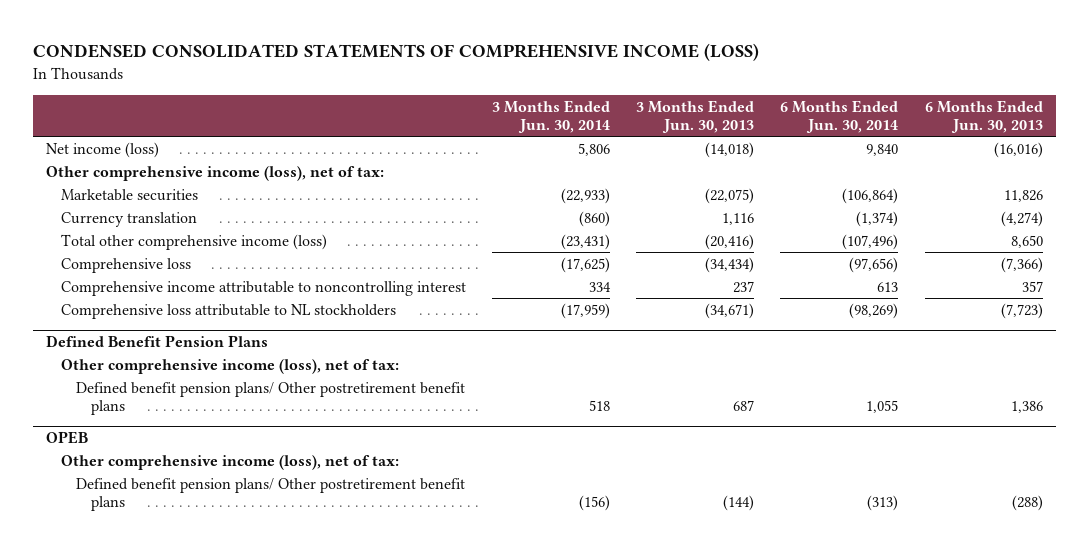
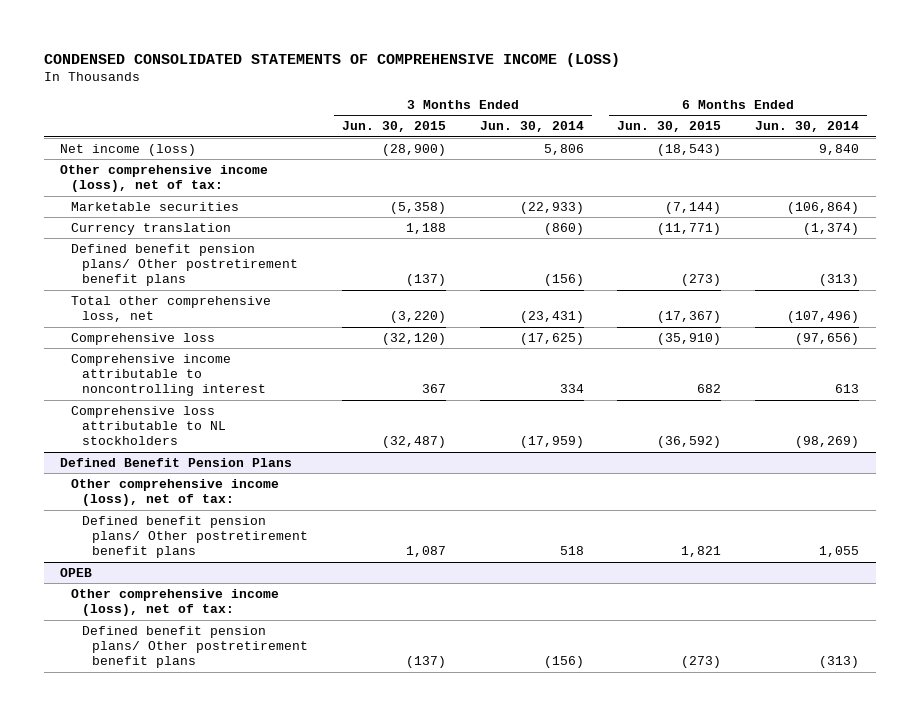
[636,99,755,134] 3 Months Ended Jun. 30, 2013 -> none
[924,99,1043,134] 6 Months Ended Jun. 30, 2013 -> none
none -> [342,121,447,133] Jun. 30, 2015
none -> [617,121,722,133] Jun. 30, 2015
none -> [71,244,298,287] Defined benefit pension plans/ Other postretirement benefit plans
[60,233,327,250] Total other comprehensive income (loss) -> [71,296,272,323] Total other comprehensive loss, net

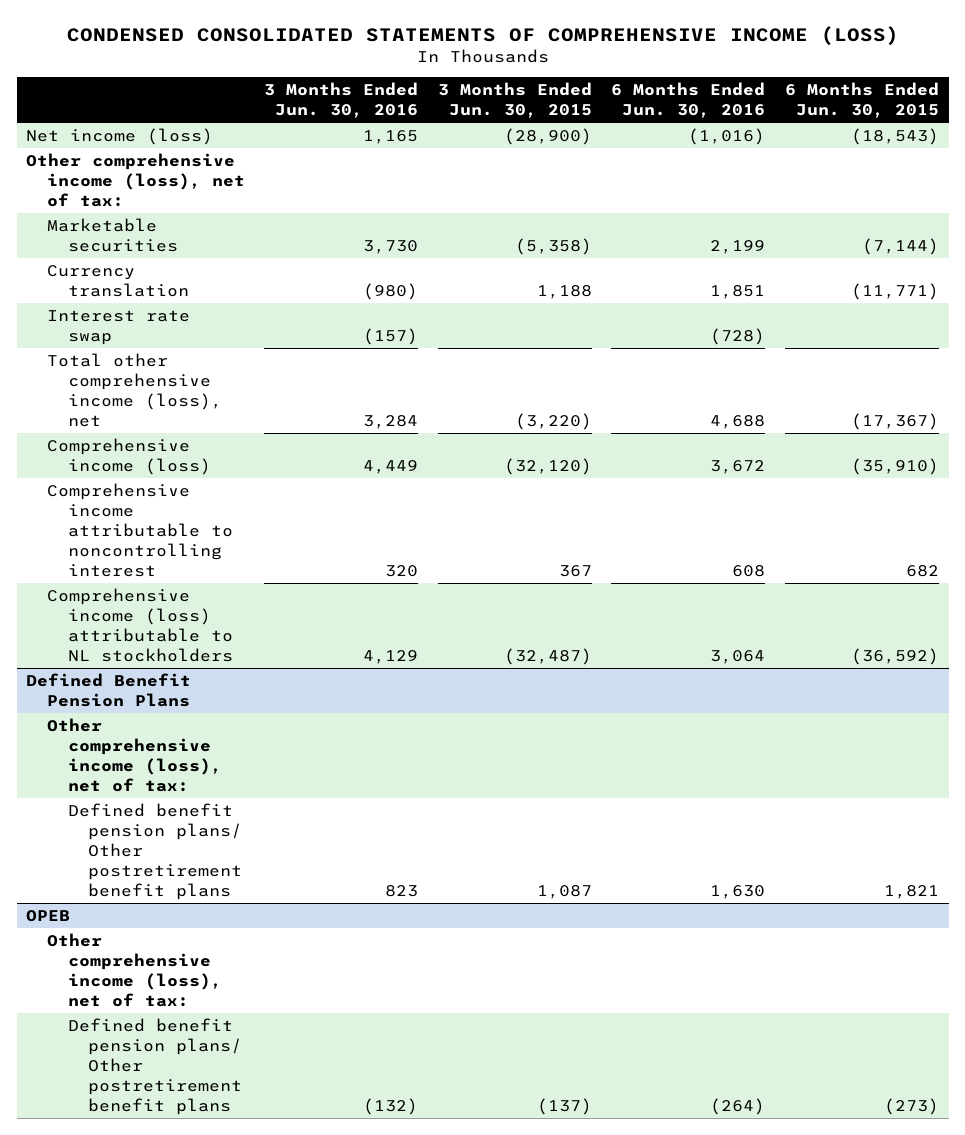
[479,121,584,133] Jun. 30, 2014 -> none
[754,121,859,133] Jun. 30, 2014 -> none
none -> [264,82,419,119] 3 Months Ended Jun. 30, 2016
none -> [611,82,766,119] 6 Months Ended Jun. 30, 2016
[71,244,298,287] Defined benefit pension plans/ Other postretirement benefit plans -> none
none -> [47,309,191,345] Interest rate swap
[71,296,272,323] Total other comprehensive loss, net -> [47,352,222,427] Total other comprehensive income (loss), net
[71,333,216,346] Comprehensive loss -> [47,437,211,475] Comprehensive income (loss)
[71,406,226,446] Comprehensive loss attributable to NL stockholders -> [47,587,233,662] Comprehensive income (loss) attributable to NL stockholders

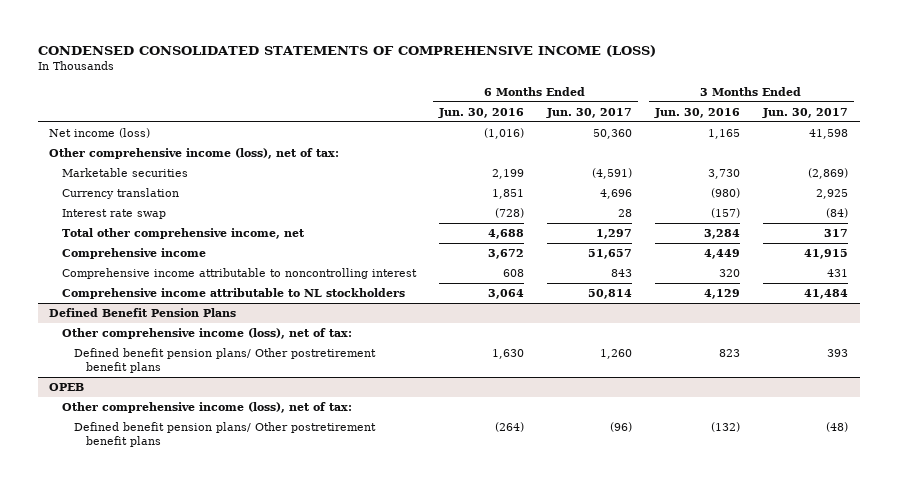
[437,82,592,119] 3 Months Ended Jun. 30, 2015 -> none
[784,82,939,119] 6 Months Ended Jun. 30, 2015 -> none
none -> [545,107,632,118] Jun. 30, 2017
none -> [762,107,849,118] Jun. 30, 2017
[47,352,222,427] Total other comprehensive income (loss), net -> [61,228,305,240] Total other comprehensive income, net
[47,437,211,475] Comprehensive income (loss) -> [61,248,206,260] Comprehensive income
[47,587,233,662] Comprehensive income (loss) attributable to NL stockholders -> [61,288,405,300] Comprehensive income attributable to NL stockholders

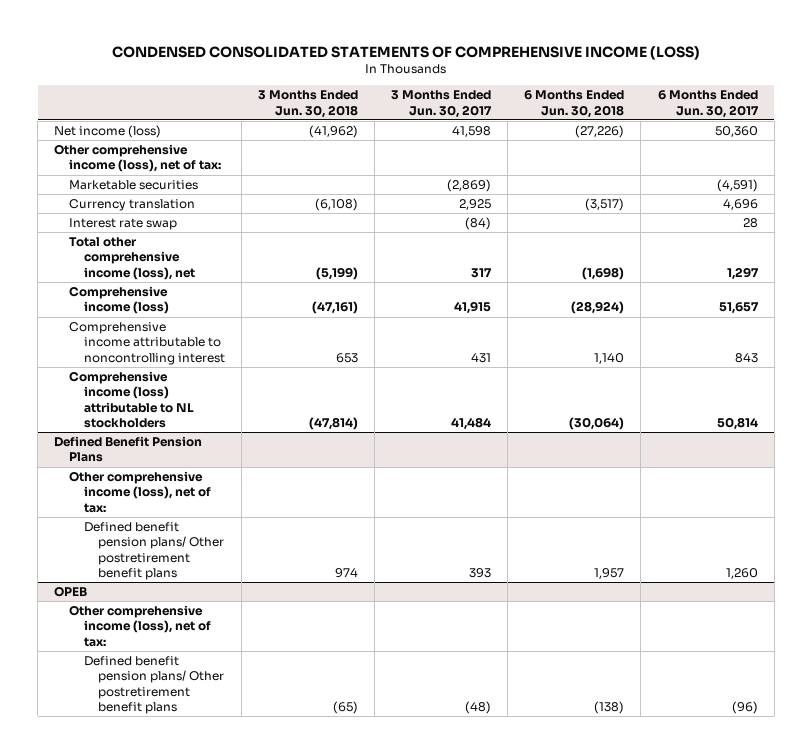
[437,107,524,118] Jun. 30, 2016 -> none
[653,107,740,118] Jun. 30, 2016 -> none
none -> [257,90,358,118] 3 Months Ended Jun. 30, 2018
none -> [524,90,625,118] 6 Months Ended Jun. 30, 2018
[61,228,305,240] Total other comprehensive income, net -> [68,237,195,280] Total other comprehensive income (loss), net
[61,248,206,260] Comprehensive income -> [68,286,169,315] Comprehensive income (loss)
[61,288,405,300] Comprehensive income attributable to NL stockholders -> [68,371,194,429] Comprehensive income (loss) attributable to NL stockholders

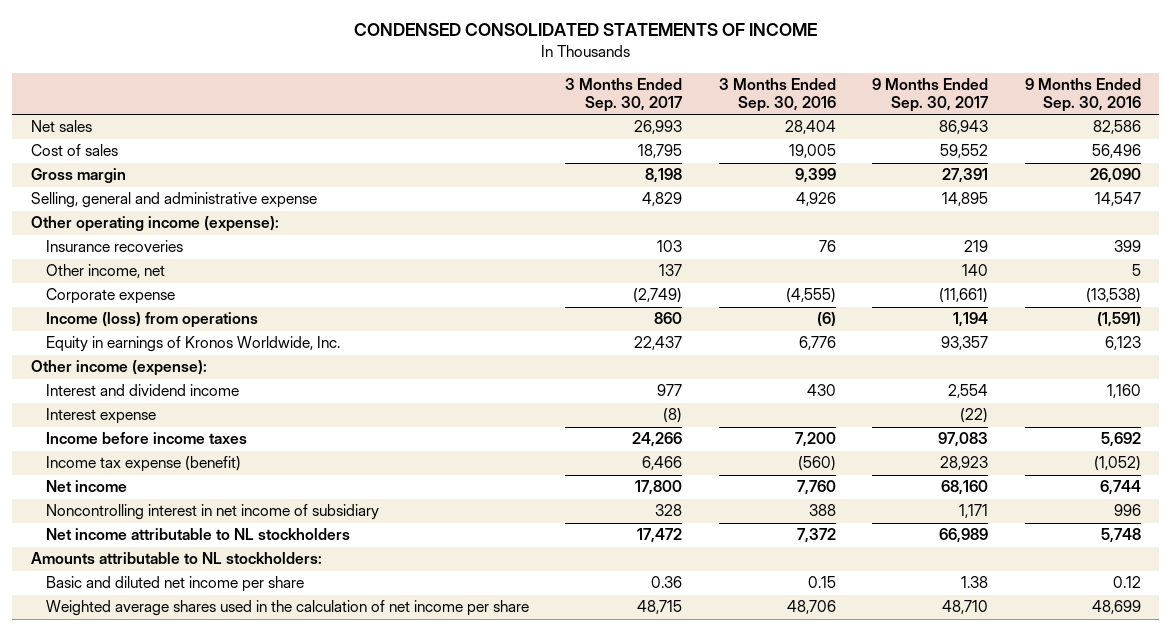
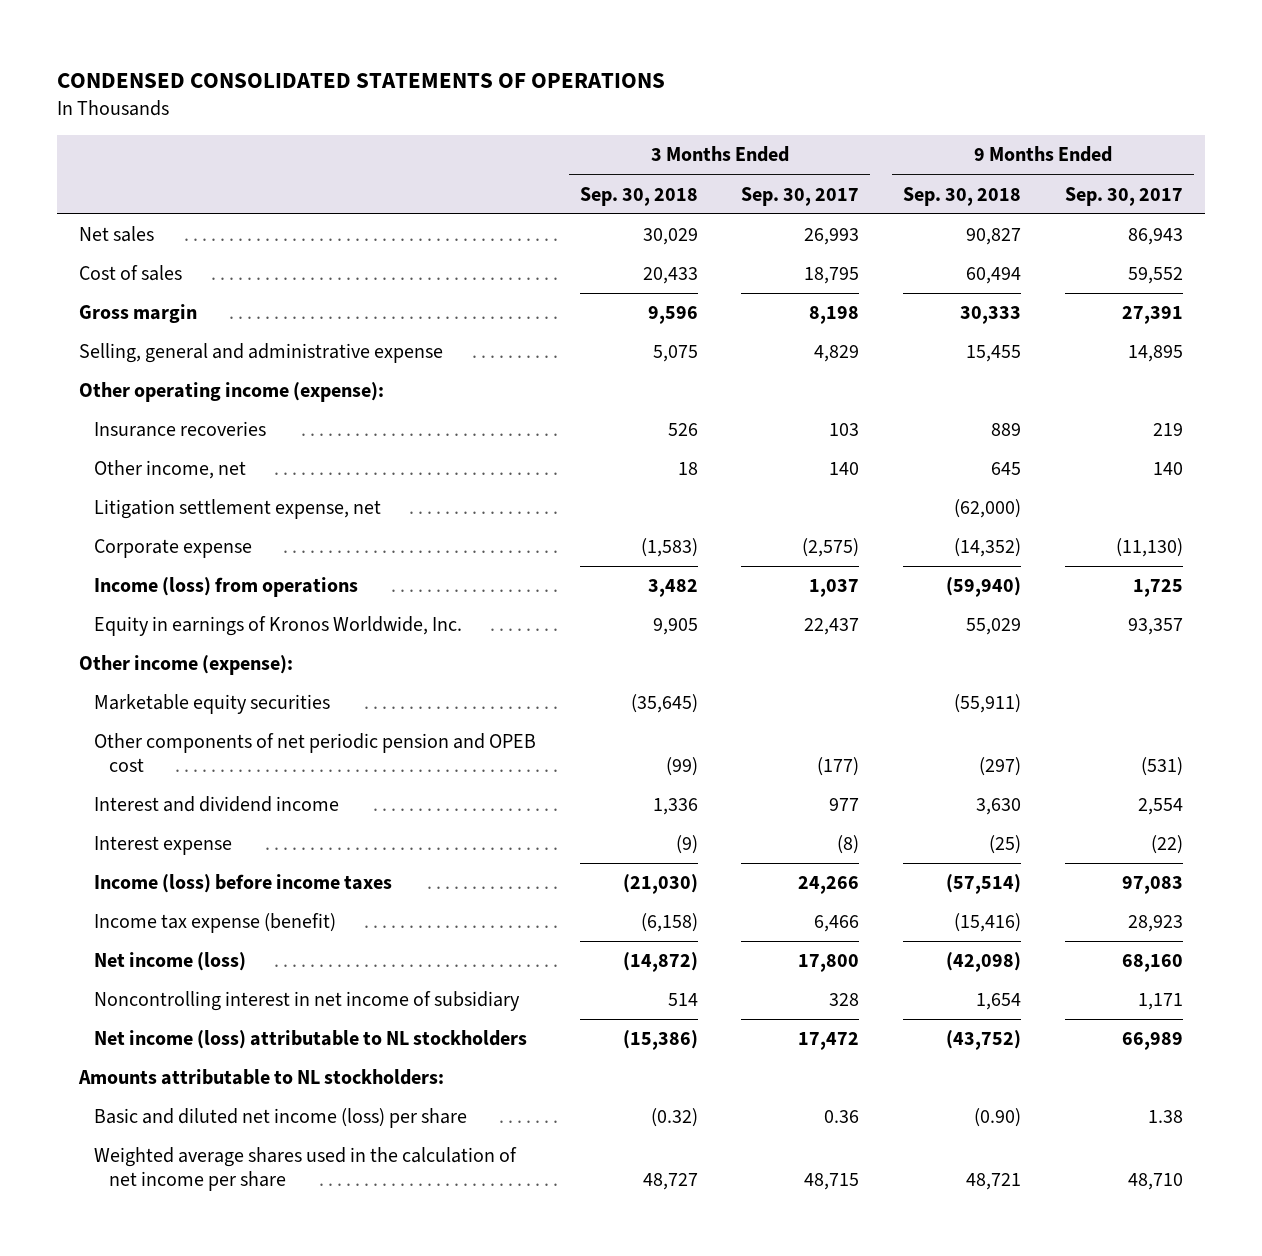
[353,23,817,37] CONDENSED CONSOLIDATED STATEMENTS OF INCOME -> [57,73,666,89] CONDENSED CONSOLIDATED STATEMENTS OF OPERATIONS
[718,78,836,113] 3 Months Ended Sep. 30, 2016 -> none
[1024,78,1141,113] 9 Months Ended Sep. 30, 2016 -> none
none -> [579,186,698,206] Sep. 30, 2018
none -> [903,186,1022,206] Sep. 30, 2018
[659,264,683,277] 137 -> [829,462,860,476] 140
none -> [94,499,382,520] Litigation settlement expense, net
[633,288,683,304] (2,749) -> [802,538,860,558] (2,575)
[939,288,989,304] (11,661) -> [1115,538,1183,558] (11,130)
[654,312,683,325] 860 -> [809,579,860,598] 1,037
[953,312,989,328] 1,194 -> [1132,579,1183,598] 1,725
none -> [94,694,331,715] Marketable equity securities
none -> [94,733,537,773] Other components of net periodic pension and OPEB cost
[45,432,247,445] Income before income taxes -> [94,874,393,894] Income (loss) before income taxes
[45,480,127,493] Net income -> [94,952,247,972] Net income (loss)
[45,528,350,541] Net income attributable to NL stockholders -> [94,1030,528,1050] Net income (loss) attributable to NL stockholders
[45,576,304,593] Basic and diluted net income per share -> [94,1108,468,1129] Basic and diluted net income (loss) per share

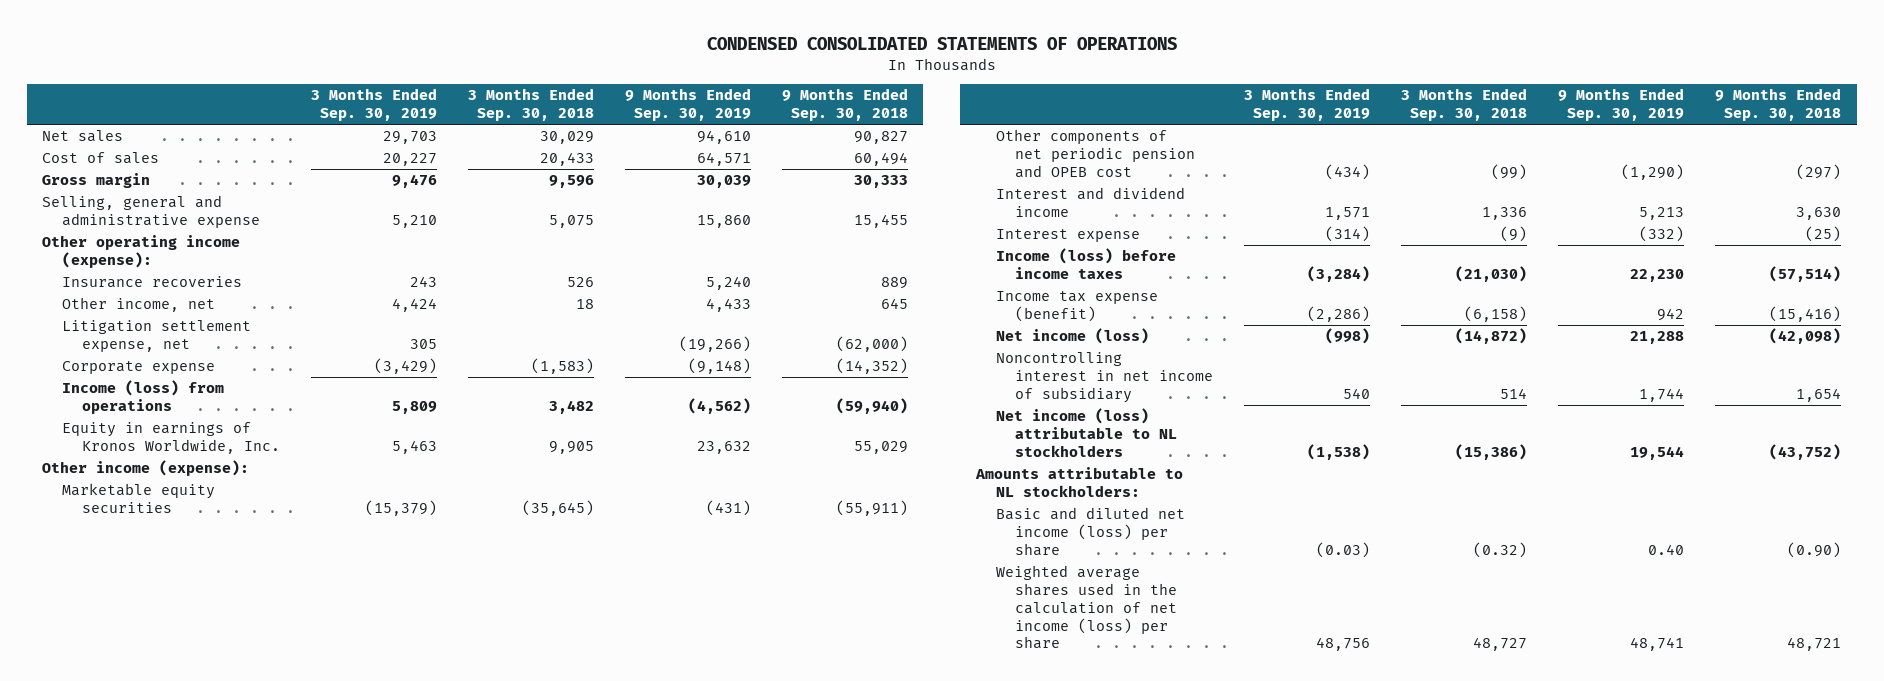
[741,186,860,206] Sep. 30, 2017 -> none
[1064,186,1183,206] Sep. 30, 2017 -> none
none -> [310,88,437,122] 3 Months Ended Sep. 30, 2019
none -> [624,88,751,122] 9 Months Ended Sep. 30, 2019
[94,1147,518,1192] Weighted average shares used in the calculation of net income per share -> [995,565,1178,650] Weighted average shares used in the calculation of net income (loss) per share

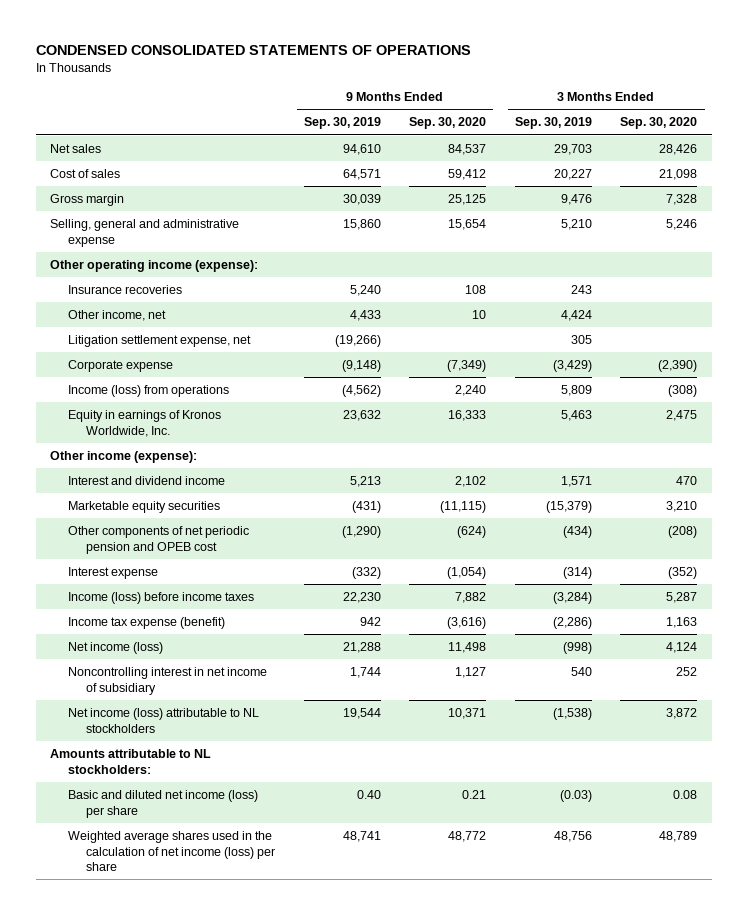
[467,88,594,122] 3 Months Ended Sep. 30, 2018 -> none
[781,88,908,122] 9 Months Ended Sep. 30, 2018 -> none
none -> [409,117,487,130] Sep. 30, 2020
none -> [620,117,698,130] Sep. 30, 2020
[995,187,1185,217] Interest and dividend income -> [68,475,226,485] Interest and dividend income

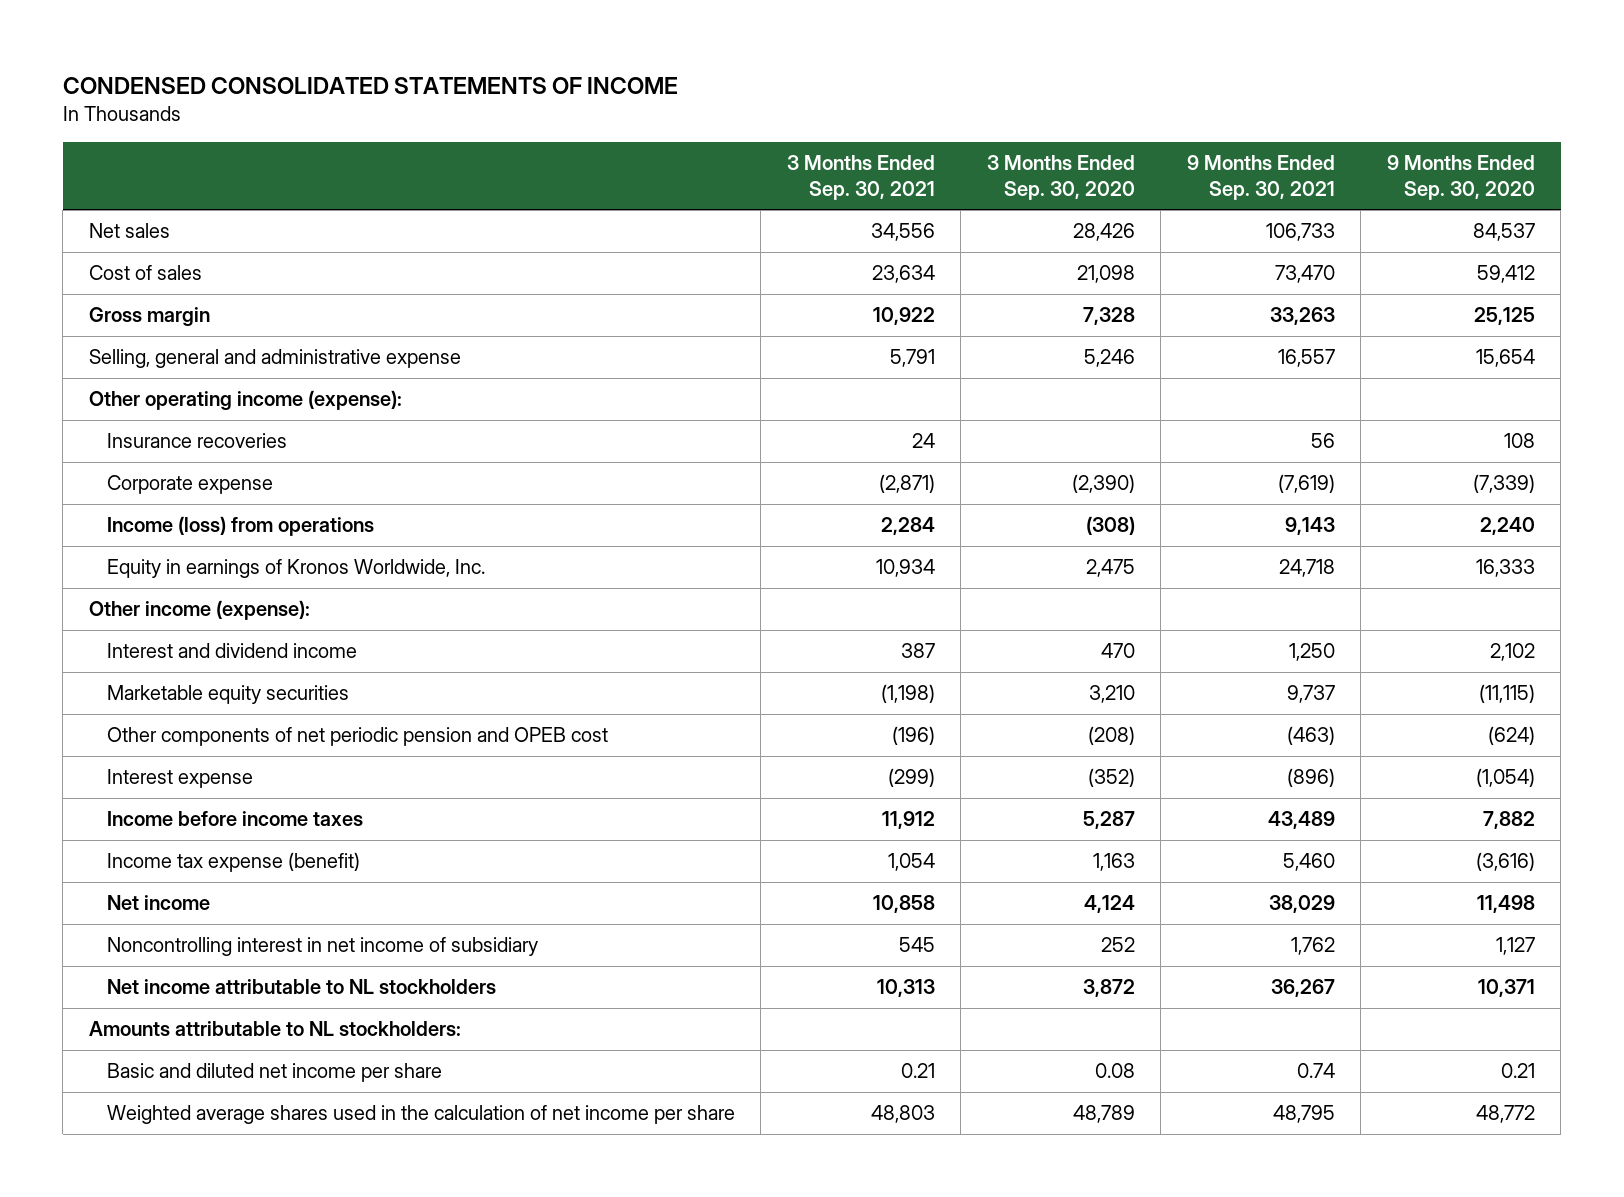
[35,44,471,55] CONDENSED CONSOLIDATED STATEMENTS OF OPERATIONS -> [62,77,678,95] CONDENSED CONSOLIDATED STATEMENTS OF INCOME
[303,117,381,130] Sep. 30, 2019 -> none
[514,117,592,130] Sep. 30, 2019 -> none
none -> [786,154,935,200] 3 Months Ended Sep. 30, 2021
none -> [1186,154,1335,200] 9 Months Ended Sep. 30, 2021
[68,309,167,321] Other income, net -> none
[68,334,252,347] Litigation settlement expense, net -> none
[447,359,487,372] (7,349) -> [1472,474,1535,494] (7,339)
[68,591,255,604] Income (loss) before income taxes -> [106,811,363,827] Income before income taxes
[68,641,164,654] Net income (loss) -> [106,895,210,911] Net income
[68,707,260,733] Net income (loss) attributable to NL stockholders -> [106,979,496,995] Net income attributable to NL stockholders
[68,789,259,818] Basic and diluted net income (loss) per share -> [106,1063,442,1083] Basic and diluted net income per share
[68,830,276,872] Weighted average shares used in the calculation of net income (loss) per share -> [106,1105,735,1125] Weighted average shares used in the calculation of net income per share

